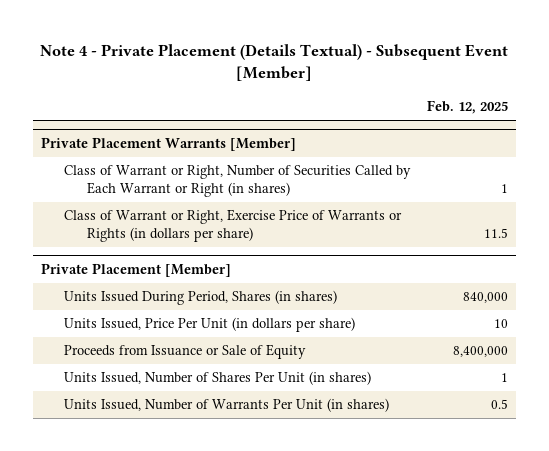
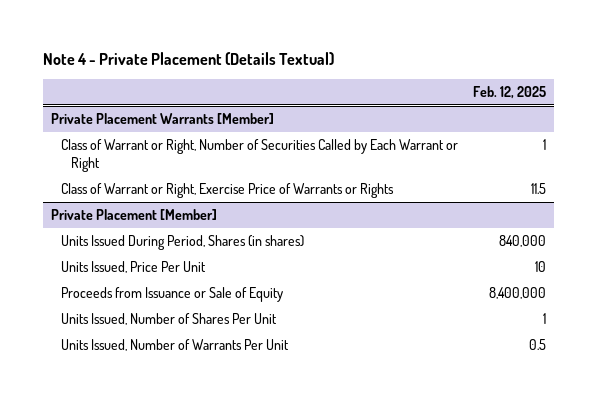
[40,43,509,82] Note 4 - Private Placement (Details Textual) - Subsequent Event [Member] -> [43,51,335,65] Note 4 - Private Placement (Details Textual)
[64,165,412,197] Class of Warrant or Right, Number of Securities Called by Each Warrant or Right (in shares) -> [61,139,459,173] Class of Warrant or Right, Number of Securities Called by Each Warrant or Right
[64,209,403,242] Class of Warrant or Right, Exercise Price of Warrants or Rights (in dollars per share) -> [61,183,395,199] Class of Warrant or Right, Exercise Price of Warrants or Rights
[64,317,356,333] Units Issued, Price Per Unit (in dollars per share) -> [61,261,207,274] Units Issued, Price Per Unit
[64,371,372,386] Units Issued, Number of Shares Per Unit (in shares) -> [61,313,278,326] Units Issued, Number of Shares Per Unit
[64,398,390,413] Units Issued, Number of Warrants Per Unit (in shares) -> [61,339,290,352] Units Issued, Number of Warrants Per Unit

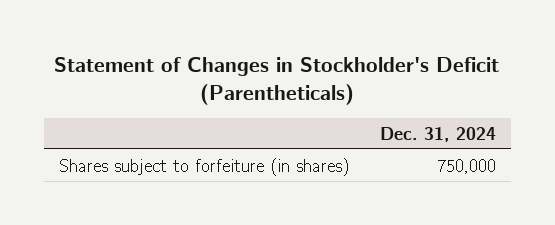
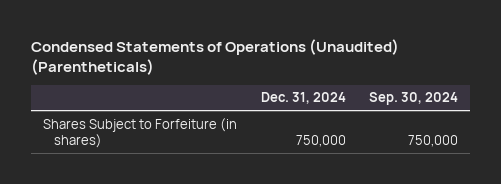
[54,56,500,105] Statement of Changes in Stockholder's Deficit (Parentheticals) -> [31,38,400,75] Condensed Statements of Operations (Unaudited) (Parentheticals)
none -> [369,92,459,106] Sep. 30, 2024
[58,157,349,176] Shares subject to forfeiture (in shares) -> [43,117,238,149] Shares Subject to Forfeiture (in shares)

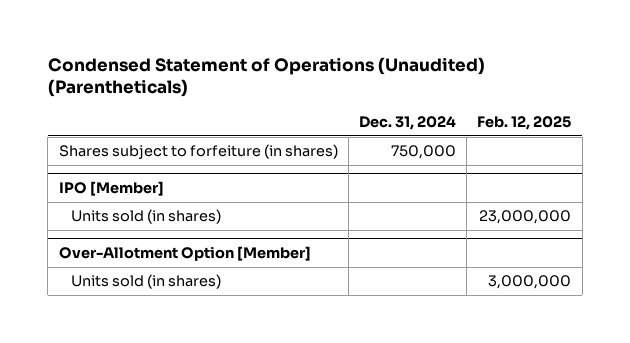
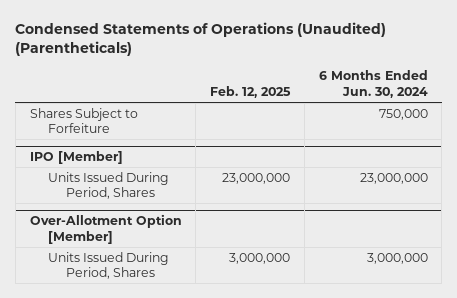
[47,56,485,98] Condensed Statement of Operations (Unaudited) (Parentheticals) -> [15,22,387,57] Condensed Statements of Operations (Unaudited) (Parentheticals)
[359,116,457,131] Dec. 31, 2024 -> none
none -> [318,70,428,99] 6 Months Ended Jun. 30, 2024
[58,144,338,160] Shares subject to forfeiture (in shares) -> [29,107,138,134] Shares Subject to Forfeiture
[70,209,221,225] Units sold (in shares) -> [47,171,169,200] Units Issued During Period, Shares
[70,274,221,290] Units sold (in shares) -> [47,251,169,280] Units Issued During Period, Shares

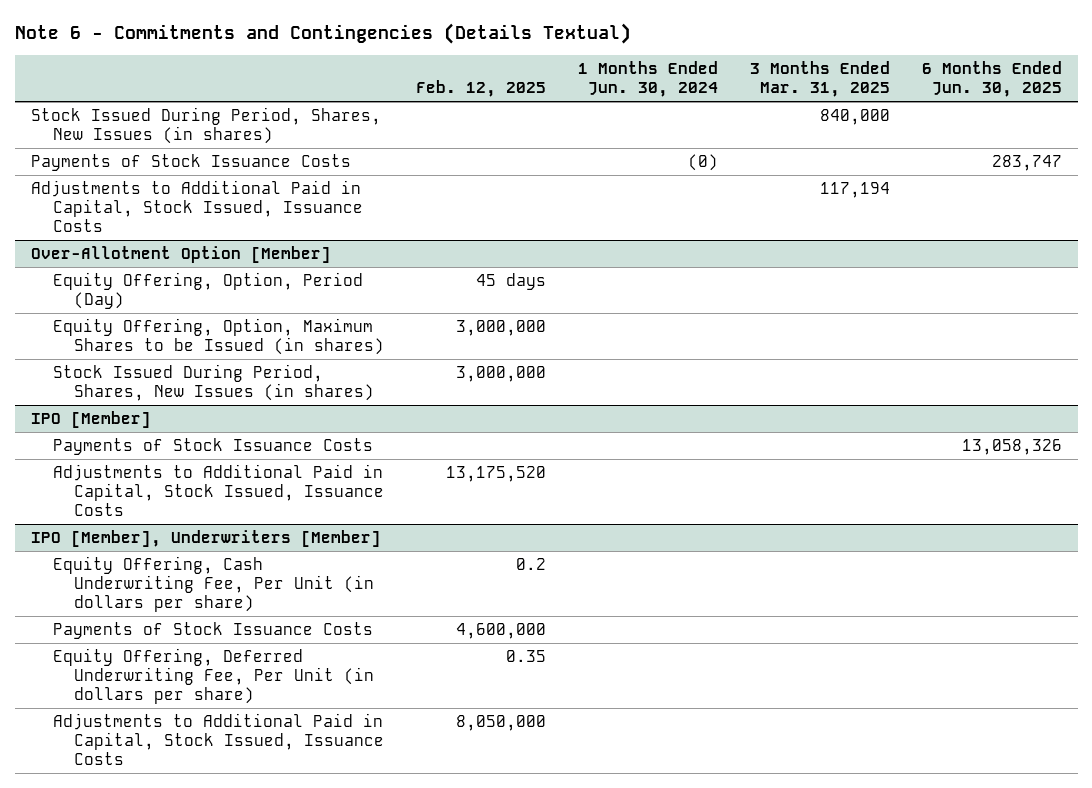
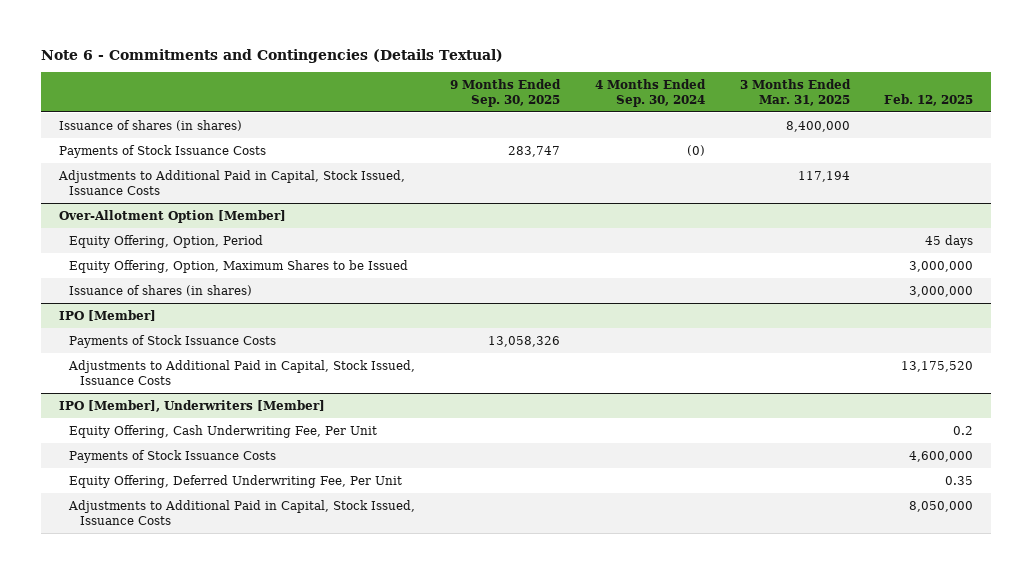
[577,60,718,97] 1 Months Ended Jun. 30, 2024 -> none
[921,60,1062,97] 6 Months Ended Jun. 30, 2025 -> none
none -> [450,78,562,107] 9 Months Ended Sep. 30, 2025
none -> [594,78,706,107] 4 Months Ended Sep. 30, 2024
[30,107,381,145] Stock Issued During Period, Shares, New Issues (in shares) -> [58,119,242,131] Issuance of shares (in shares)
[819,109,890,126] 840,000 -> [785,120,850,132] 8,400,000
[52,272,363,310] Equity Offering, Option, Period (Day) -> [69,234,264,248] Equity Offering, Option, Period
[52,318,385,356] Equity Offering, Option, Maximum Shares to be Issued (in shares) -> [69,259,409,273] Equity Offering, Option, Maximum Shares to be Issued
[52,364,375,402] Stock Issued During Period, Shares, New Issues (in shares) -> [69,284,253,296] Issuance of shares (in shares)
[52,556,375,613] Equity Offering, Cash Underwriting Fee, Per Unit (in dollars per share) -> [69,424,378,438] Equity Offering, Cash Underwriting Fee, Per Unit
[52,648,375,705] Equity Offering, Deferred Underwriting Fee, Per Unit (in dollars per share) -> [69,474,403,488] Equity Offering, Deferred Underwriting Fee, Per Unit

